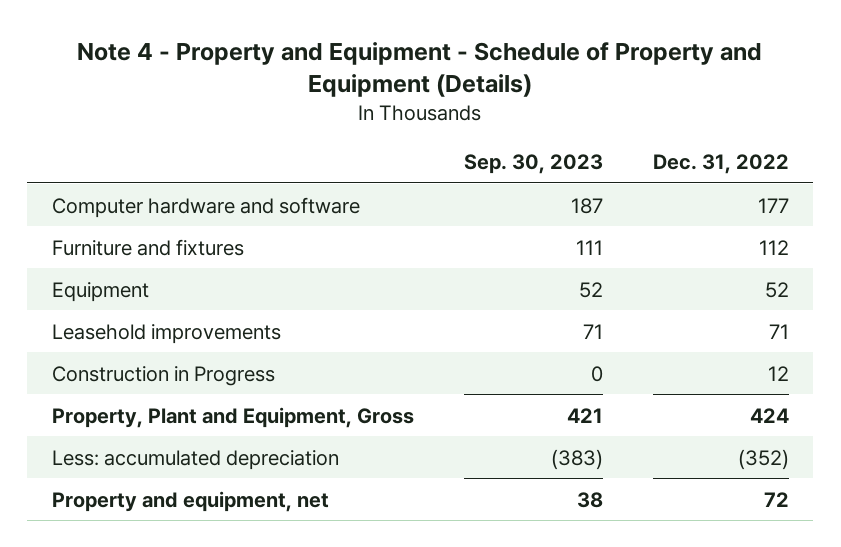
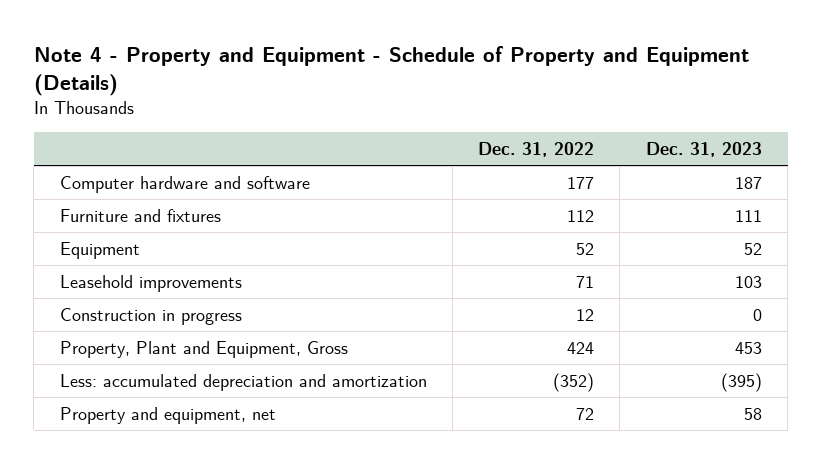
[463,153,603,174] Sep. 30, 2023 -> none
none -> [645,141,762,157] Dec. 31, 2023
[52,365,276,386] Construction in Progress -> [59,308,242,326] Construction in progress
[52,449,340,470] Less: accumulated depreciation -> [59,374,427,392] Less: accumulated depreciation and amortization

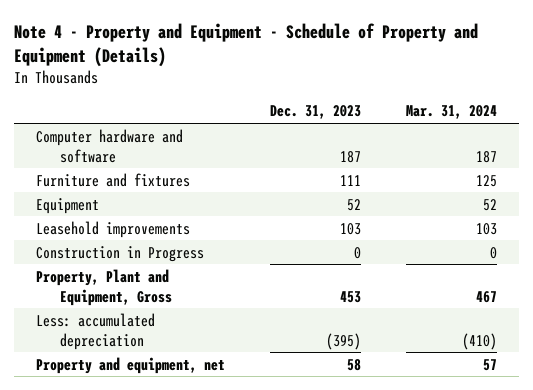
[478,141,595,157] Dec. 31, 2022 -> none
none -> [405,105,497,120] Mar. 31, 2024
[59,308,242,326] Construction in progress -> [35,245,204,262] Construction in Progress
[59,374,427,392] Less: accumulated depreciation and amortization -> [35,312,155,350] Less: accumulated depreciation

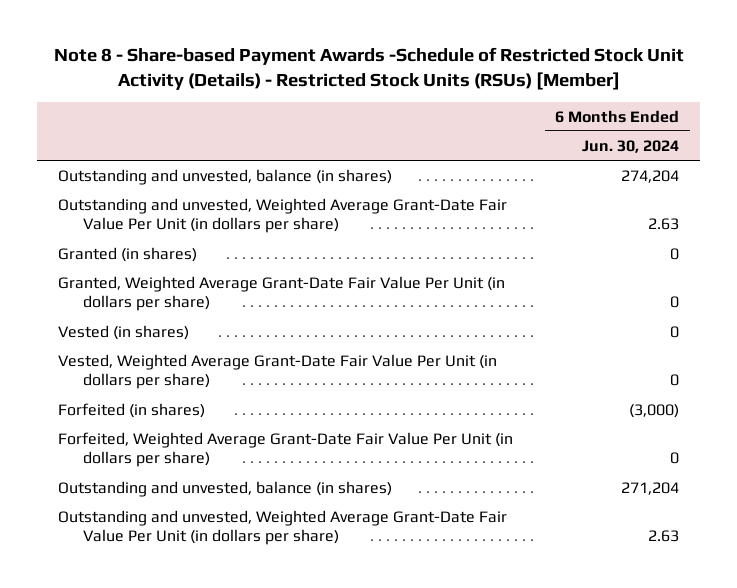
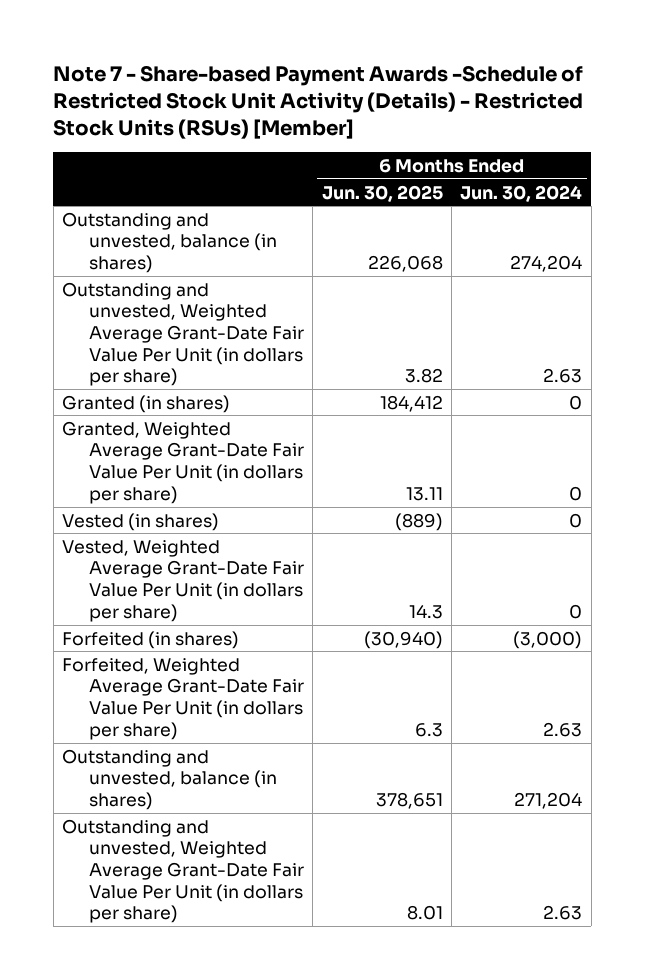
[53,47,684,91] Note 8 - Share-based Payment Awards -Schedule of Restricted Stock Unit Activity (Details) - Restricted Stock Units (RSUs) [Member] -> [53,64,584,139] Note 7 - Share-based Payment Awards -Schedule of Restricted Stock Unit Activity (Details) - Restricted Stock Units (RSUs) [Member]
none -> [321,184,443,202] Jun. 30, 2025
[670,452,680,465] 0 -> [543,721,583,737] 2.63

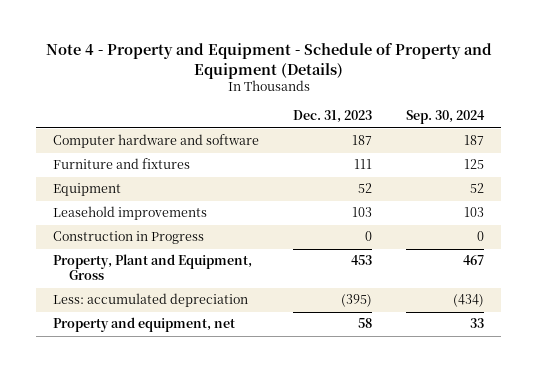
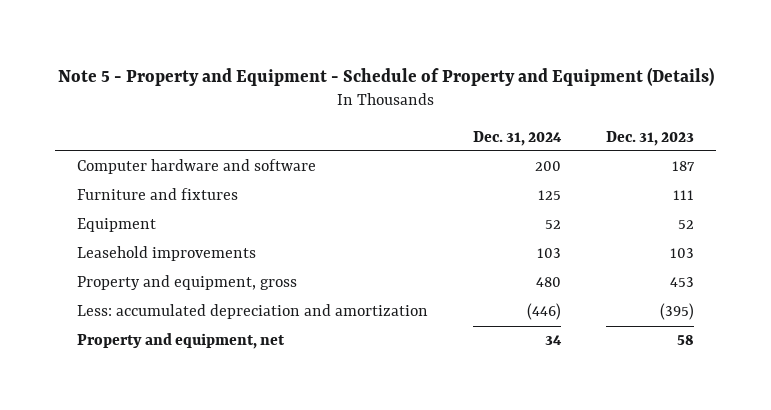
[45,43,492,79] Note 4 - Property and Equipment - Schedule of Property and Equipment (Details) -> [57,66,714,86] Note 5 - Property and Equipment - Schedule of Property and Equipment (Details)
[406,110,486,125] Sep. 30, 2024 -> none
none -> [473,130,563,146] Dec. 31, 2024
[53,231,205,245] Construction in Progress -> none
[53,254,253,281] Property, Plant and Equipment, Gross -> [77,275,298,291] Property and equipment, gross
[53,293,249,308] Less: accumulated depreciation -> [77,304,429,320] Less: accumulated depreciation and amortization

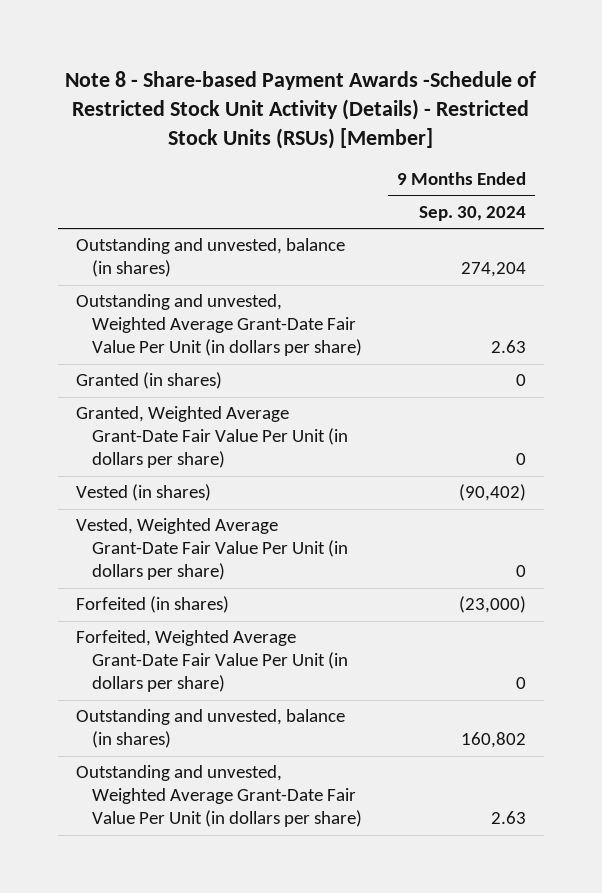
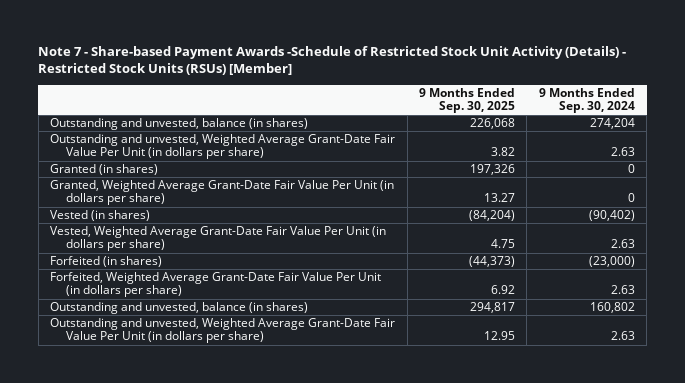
[65,71,537,149] Note 8 - Share-based Payment Awards -Schedule of Restricted Stock Unit Activity (Details) - Restricted Stock Units (RSUs) [Member] -> [38,45,627,76] Note 7 - Share-based Payment Awards -Schedule of Restricted Stock Unit Activity (Details) - Restricted Stock Units (RSUs) [Member]
none -> [418,87,515,114] 9 Months Ended Sep. 30, 2025
[516,565,527,578] 0 -> [610,239,635,249] 2.63
[516,677,527,690] 0 -> [610,285,635,295] 2.63

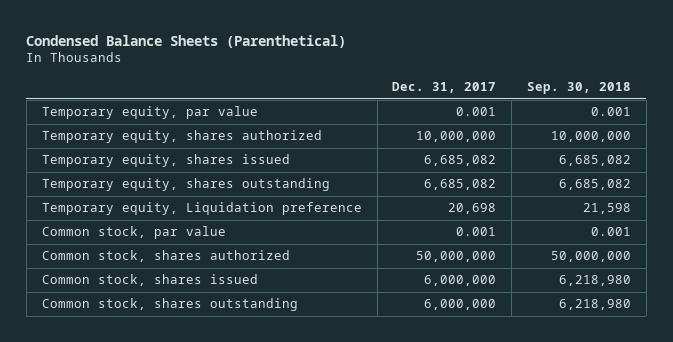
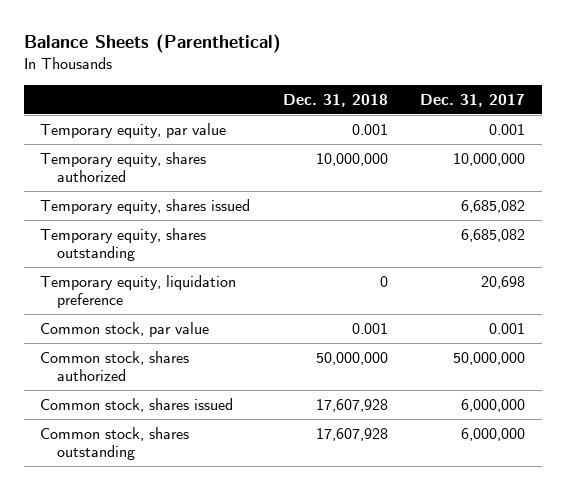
[26,34,347,48] Condensed Balance Sheets (Parenthetical) -> [23,34,281,54] Balance Sheets (Parenthetical)
[527,82,632,95] Sep. 30, 2018 -> none
none -> [282,94,388,108] Dec. 31, 2018
[41,202,362,216] Temporary equity, Liquidation preference -> [40,274,237,309] Temporary equity, liquidation preference

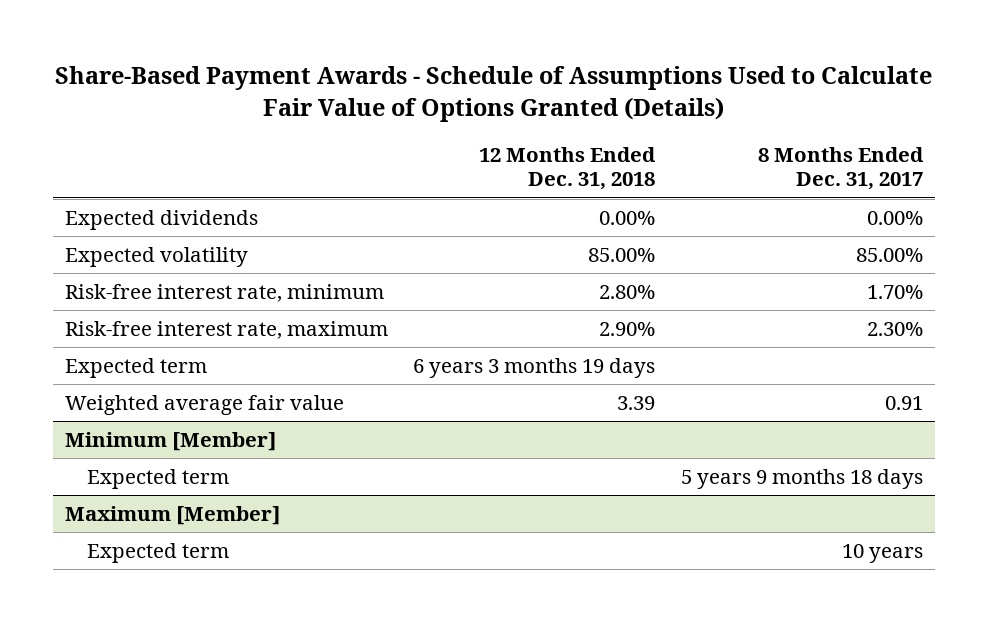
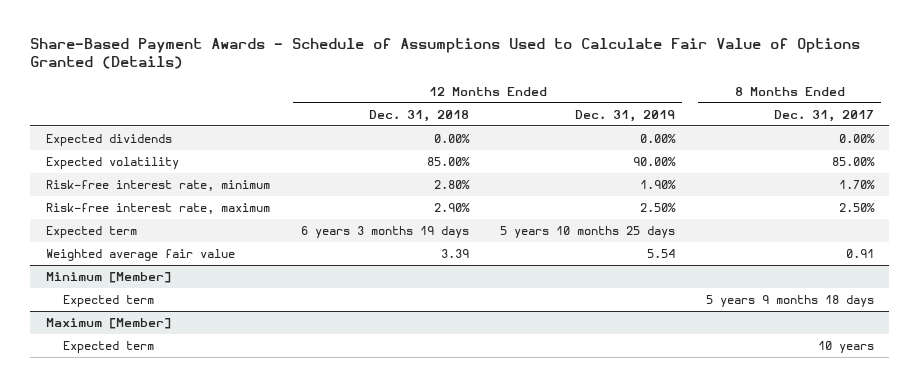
none -> [574,109,675,122] Dec. 31, 2019
[866,322,923,337] 2.30% -> [838,203,875,213] 2.50%

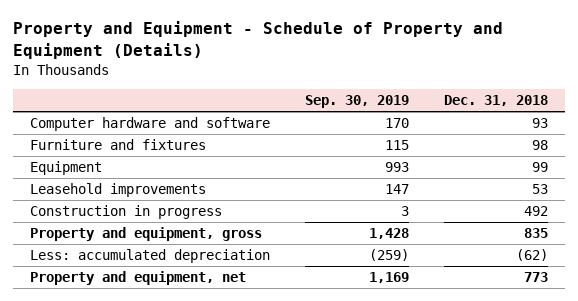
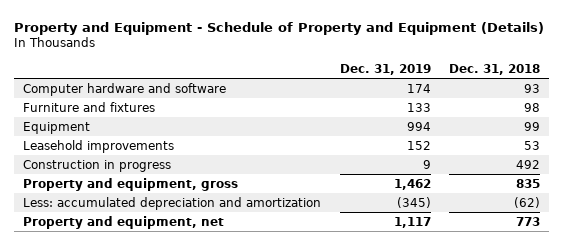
[304,95,409,109] Sep. 30, 2019 -> none
none -> [339,63,431,75] Dec. 31, 2019
[30,249,271,264] Less: accumulated depreciation -> [23,196,322,210] Less: accumulated depreciation and amortization

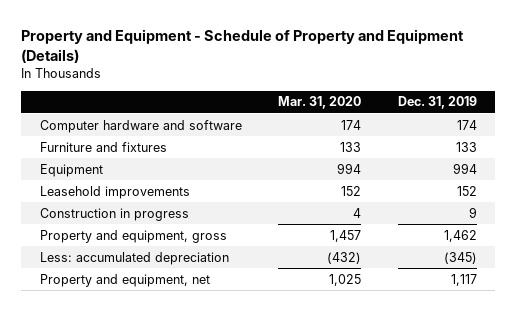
[448,63,540,75] Dec. 31, 2018 -> none
none -> [278,96,362,110] Mar. 31, 2020
[23,196,322,210] Less: accumulated depreciation and amortization -> [39,251,229,265] Less: accumulated depreciation

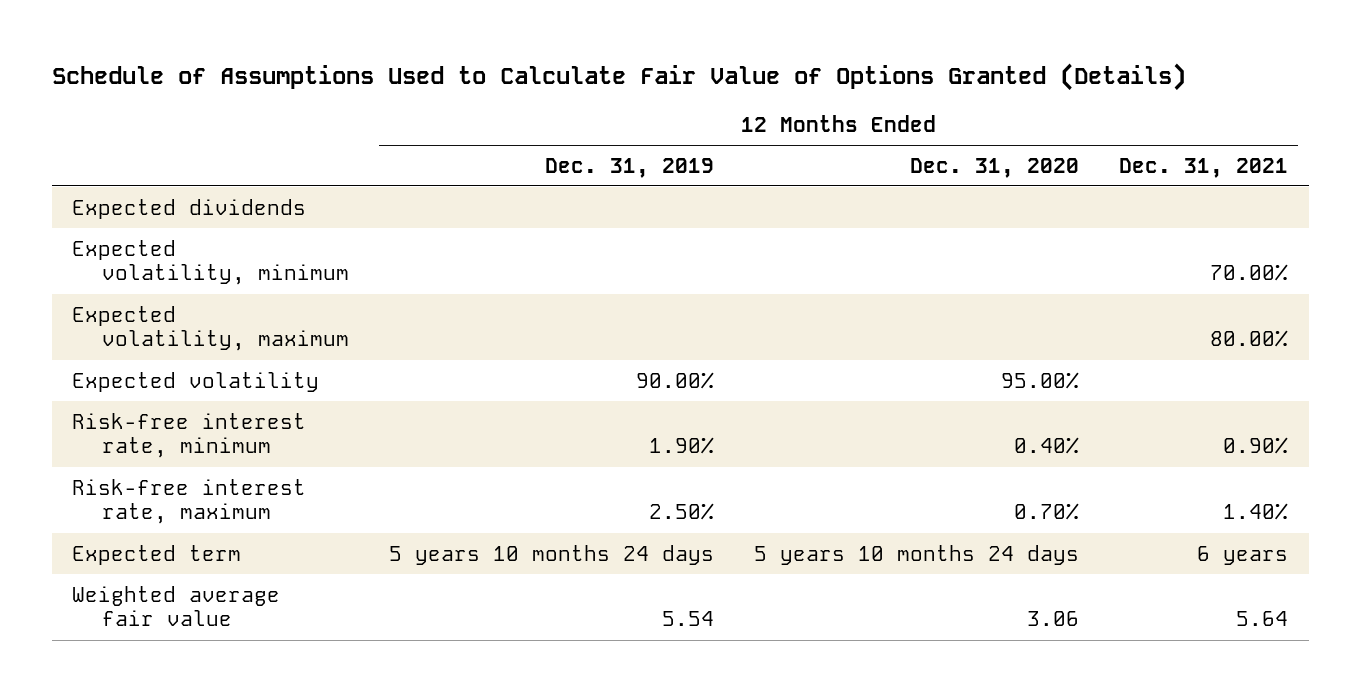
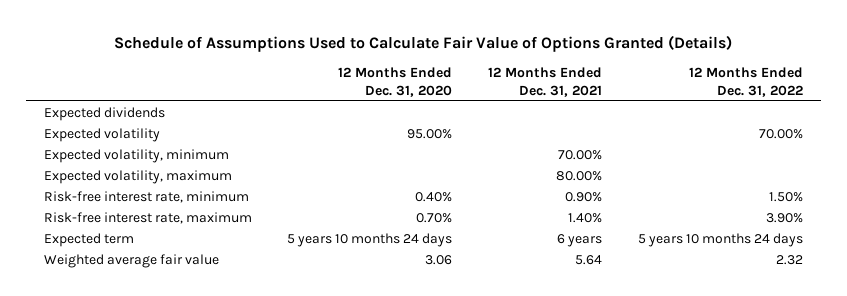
[545,157,715,178] Dec. 31, 2019 -> none
none -> [688,66,803,97] 12 Months Ended Dec. 31, 2022
[72,371,320,392] Expected volatility -> [43,128,160,143] Expected volatility

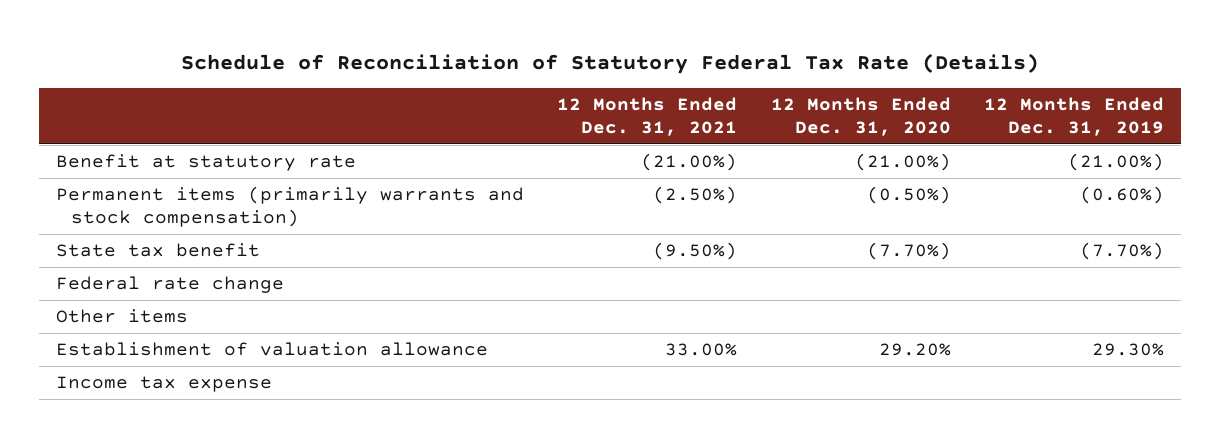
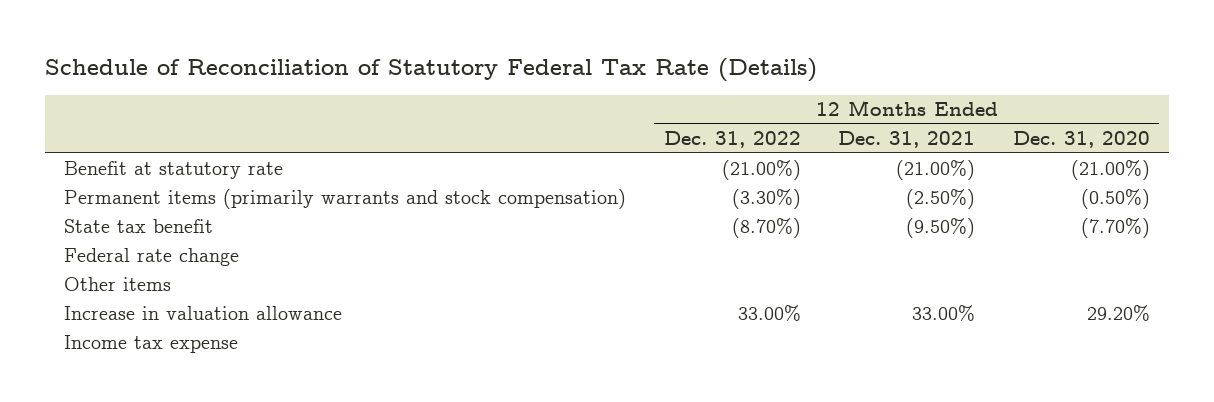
[984,97,1165,136] 12 Months Ended Dec. 31, 2019 -> none
none -> [663,131,801,149] Dec. 31, 2022
[55,342,488,357] Establishment of valuation allowance -> [64,306,343,321] Increase in valuation allowance

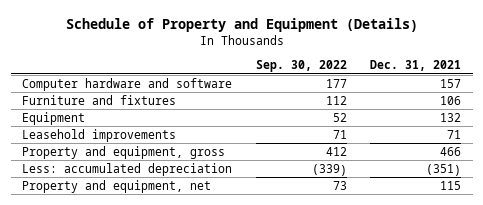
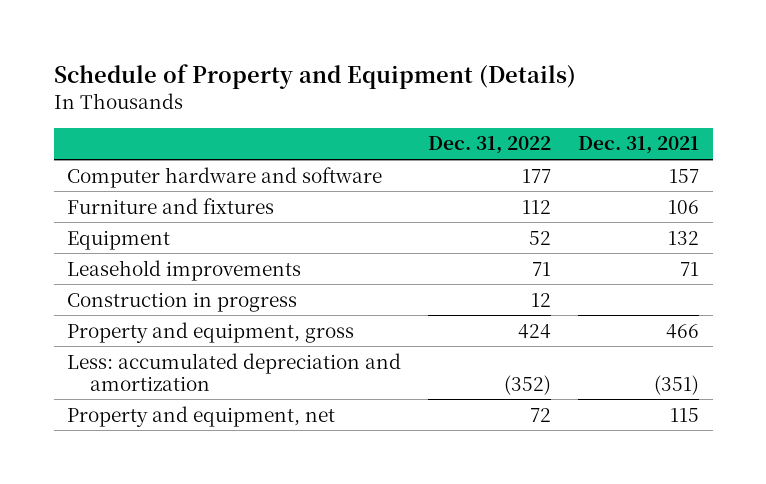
[255,60,347,73] Sep. 30, 2022 -> none
none -> [428,136,552,155] Dec. 31, 2022
none -> [67,291,298,312] Construction in progress
[22,162,233,176] Less: accumulated depreciation -> [67,352,402,391] Less: accumulated depreciation and amortization

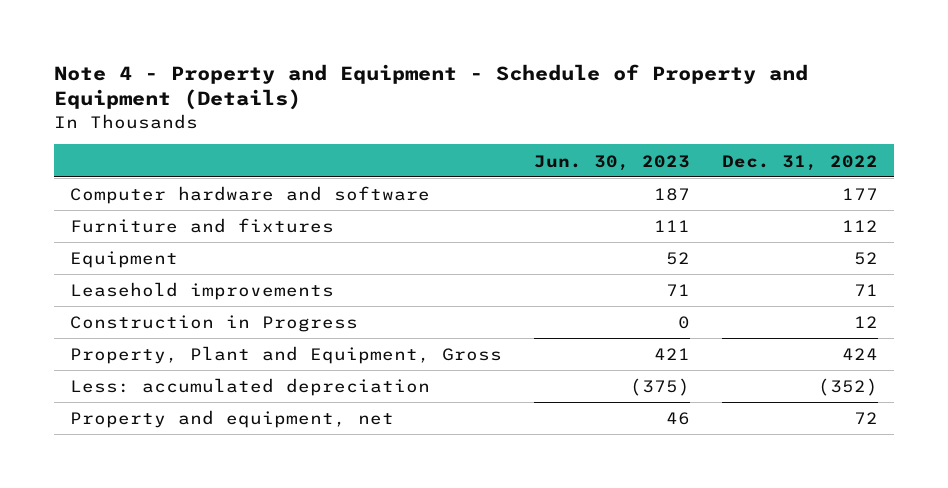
[53,64,576,90] Schedule of Property and Equipment (Details) -> [53,63,808,111] Note 4 - Property and Equipment - Schedule of Property and Equipment (Details)
[578,136,700,155] Dec. 31, 2021 -> none
none -> [533,154,690,171] Jun. 30, 2023
[67,291,298,312] Construction in progress -> [69,315,358,333] Construction in Progress
[67,321,355,343] Property and equipment, gross -> [69,346,502,365] Property, Plant and Equipment, Gross
[67,352,402,391] Less: accumulated depreciation and amortization -> [69,378,430,397] Less: accumulated depreciation

